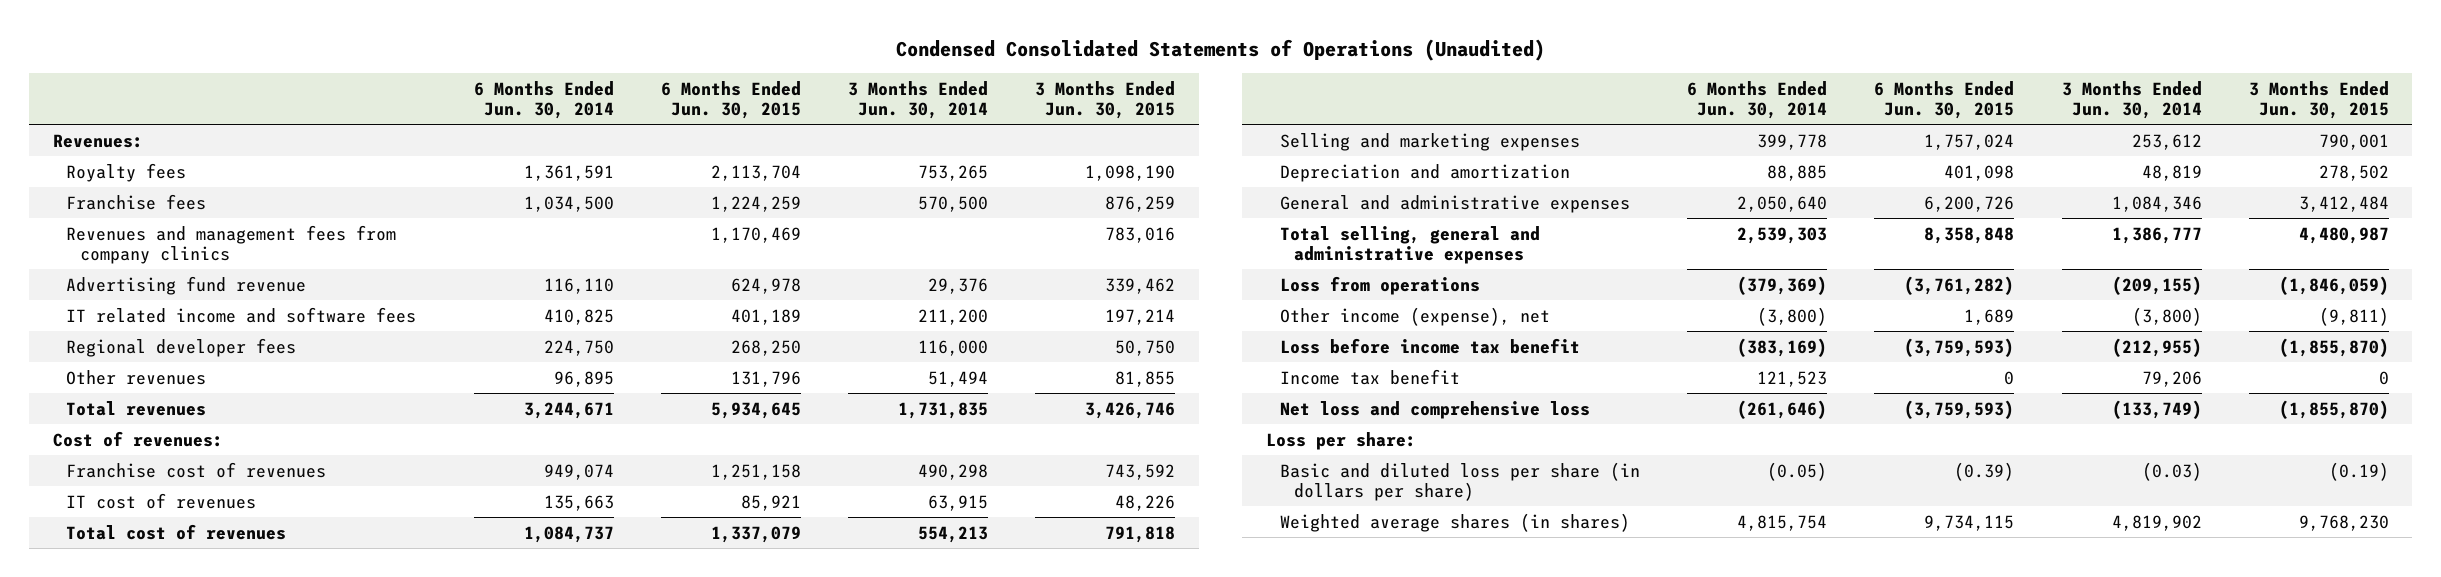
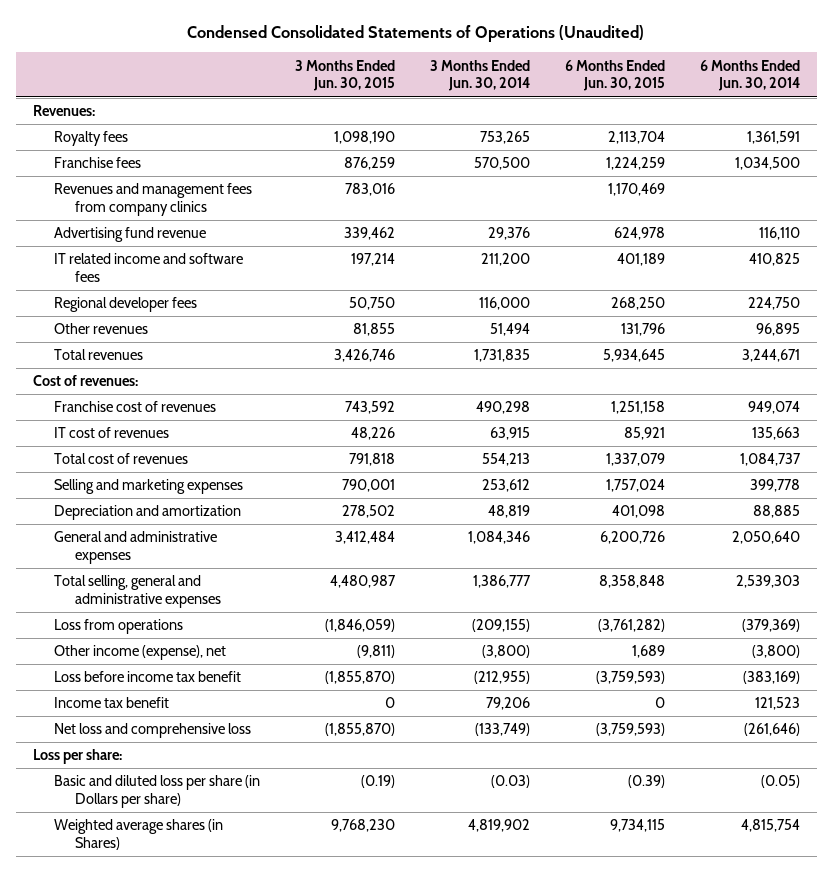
[1279,461,1640,501] Basic and diluted loss per share (in dollars per share) -> [54,775,261,808] Basic and diluted loss per share (in Dollars per share)
[1279,512,1630,532] Weighted average shares (in shares) -> [54,819,224,850] Weighted average shares (in Shares)

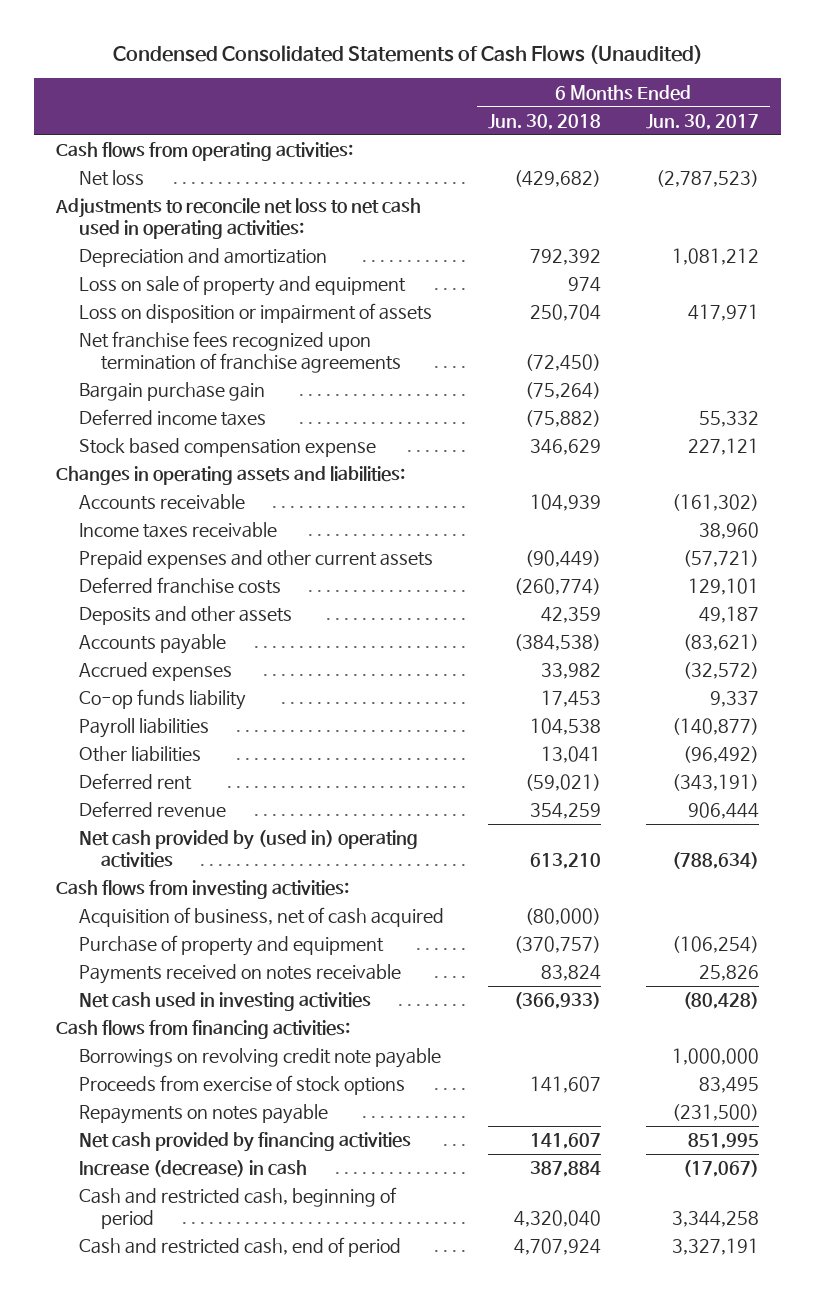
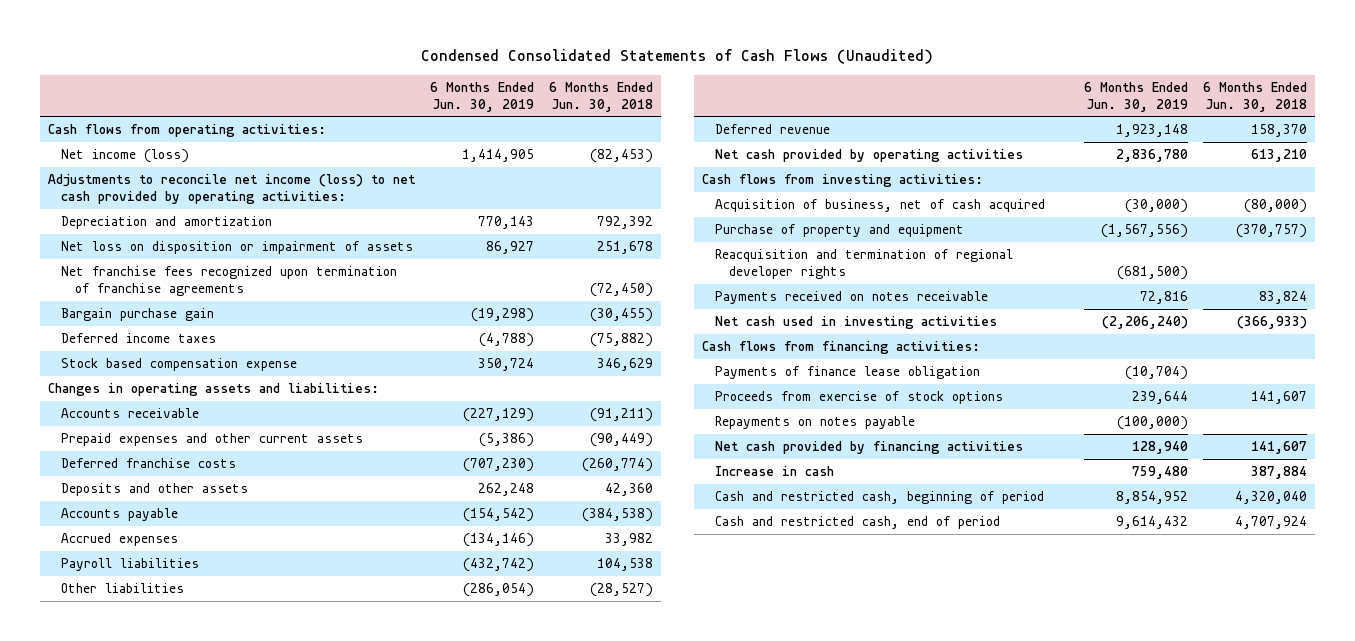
[645,114,759,131] Jun. 30, 2017 -> none
none -> [429,81,534,112] 6 Months Ended Jun. 30, 2019
[78,170,144,187] Net loss -> [61,149,190,164] Net income (loss)
[514,170,602,188] (429,682) -> [589,149,653,164] (82,453)
[55,198,422,239] Adjustments to reconcile net loss to net cash used in operating activities: -> [47,174,416,204] Adjustments to reconcile net income (loss) to net cash provided by operating activities:
[78,303,432,324] Loss on disposition or impairment of assets -> none
[78,275,406,297] Loss on sale of property and equipment -> [61,241,414,255] Net loss on disposition or impairment of assets
[568,277,602,293] 974 -> [596,241,653,255] 251,678
[525,382,602,400] (75,264) -> [589,308,653,323] (30,455)
[78,522,277,539] Income taxes receivable -> none
[530,494,602,512] 104,939 -> [589,408,653,423] (91,211)
[541,607,602,624] 42,359 -> [604,483,653,497] 42,360
[78,689,246,711] Co-op funds liability -> none
[78,773,192,791] Deferred rent -> none
[541,746,602,764] 13,041 -> [589,583,653,598] (28,527)
[530,803,602,820] 354,259 -> [1250,124,1307,138] 158,370
[78,830,418,868] Net cash provided by (used in) operating activities -> [715,149,1024,163] Net cash provided by operating activities
none -> [715,249,1014,279] Reacquisition and termination of regional developer rights
[78,1048,441,1069] Borrowings on revolving credit note payable -> none
none -> [715,366,981,380] Payments of finance lease obligation
[78,1160,307,1178] Increase (decrease) in cash -> [715,466,835,477] Increase in cash

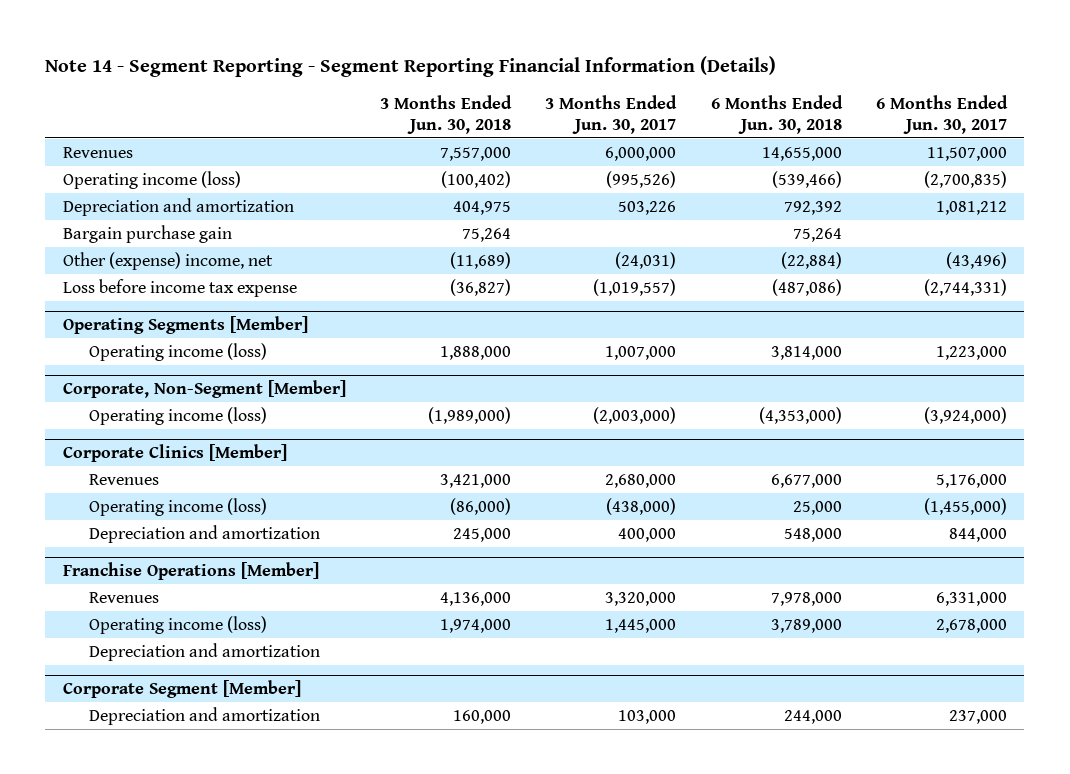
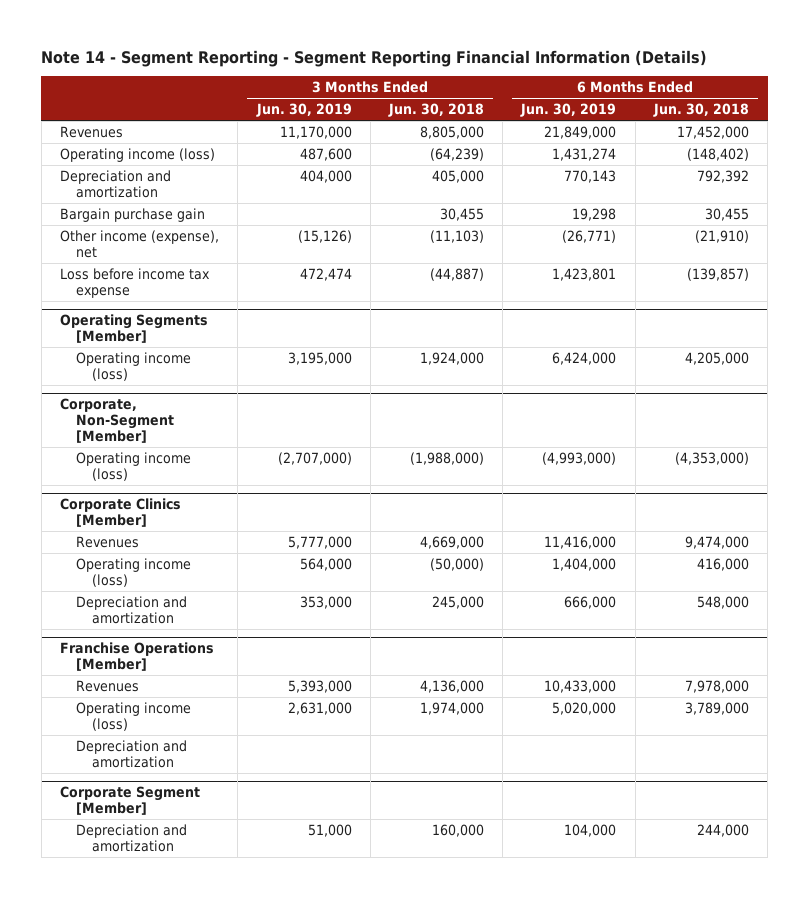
[545,94,678,134] 3 Months Ended Jun. 30, 2017 -> none
[876,94,1009,134] 6 Months Ended Jun. 30, 2017 -> none
none -> [255,103,352,118] Jun. 30, 2019
none -> [520,103,617,118] Jun. 30, 2019
[439,146,511,161] 7,557,000 -> [420,125,485,139] 8,805,000
[761,146,842,161] 14,655,000 -> [676,125,749,139] 17,452,000
[440,170,511,188] (100,402) -> [430,147,485,161] (64,239)
[771,170,842,188] (539,466) -> [686,147,749,161] (148,402)
[452,200,511,215] 404,975 -> [432,169,485,183] 405,000
[461,227,511,242] 75,264 -> [440,207,485,221] 30,455
[792,227,842,242] 75,264 -> [704,207,749,221] 30,455
[62,251,273,270] Other (expense) income, net -> [60,229,220,258] Other income (expense), net
[449,251,511,269] (11,689) -> [430,229,485,243] (11,103)
[780,251,842,269] (22,884) -> [694,229,749,243] (21,910)
[449,278,511,296] (36,827) -> [430,267,485,281] (44,887)
[771,278,842,296] (487,086) -> [686,267,749,281] (139,857)
[439,345,511,360] 1,888,000 -> [420,351,485,365] 1,924,000
[770,345,842,360] 3,814,000 -> [684,351,749,365] 4,205,000
[427,406,511,424] (1,989,000) -> [410,451,485,465] (1,988,000)
[439,473,511,488] 3,421,000 -> [420,535,485,549] 4,669,000
[770,473,842,488] 6,677,000 -> [684,535,749,549] 9,474,000
[449,497,511,515] (86,000) -> [430,557,485,571] (50,000)
[792,500,842,515] 25,000 -> [696,557,749,571] 416,000

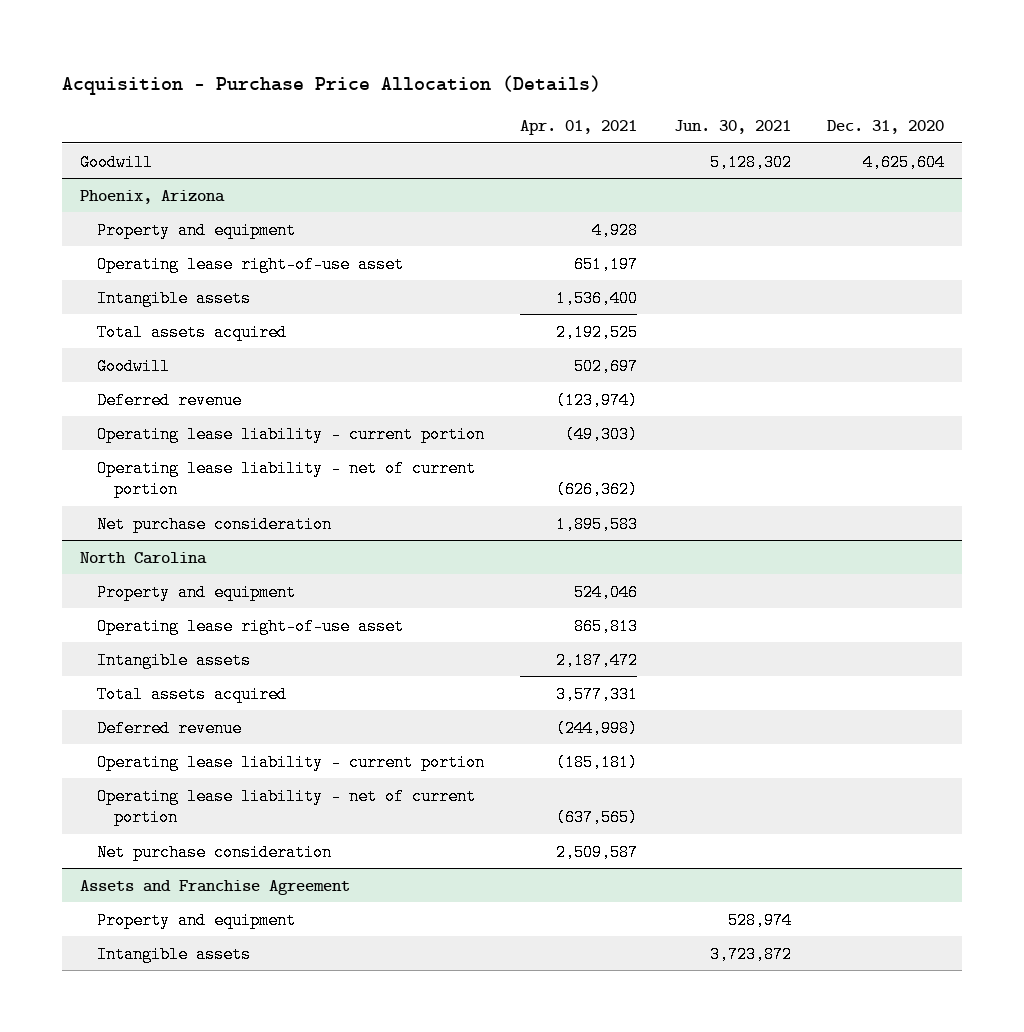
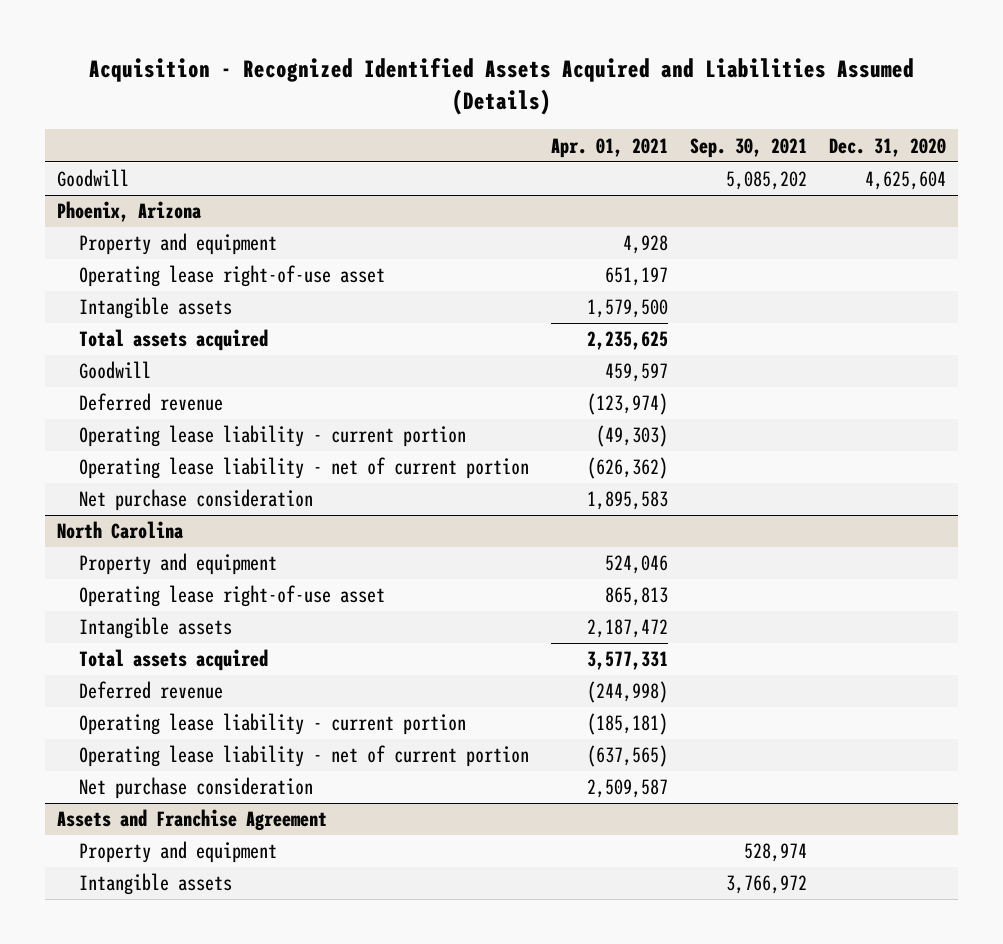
[62,75,602,96] Acquisition - Purchase Price Allocation (Details) -> [88,58,914,115] Acquisition - Recognized Identified Assets Acquired and Liabilities Assumed (Details)
[673,119,791,134] Jun. 30, 2021 -> none
none -> [690,137,808,158] Sep. 30, 2021
[556,289,639,307] 1,536,400 -> [587,299,669,319] 1,579,500
[556,323,639,341] 2,192,525 -> [587,331,669,351] 2,235,625
[574,357,639,375] 502,697 -> [605,363,669,383] 459,597

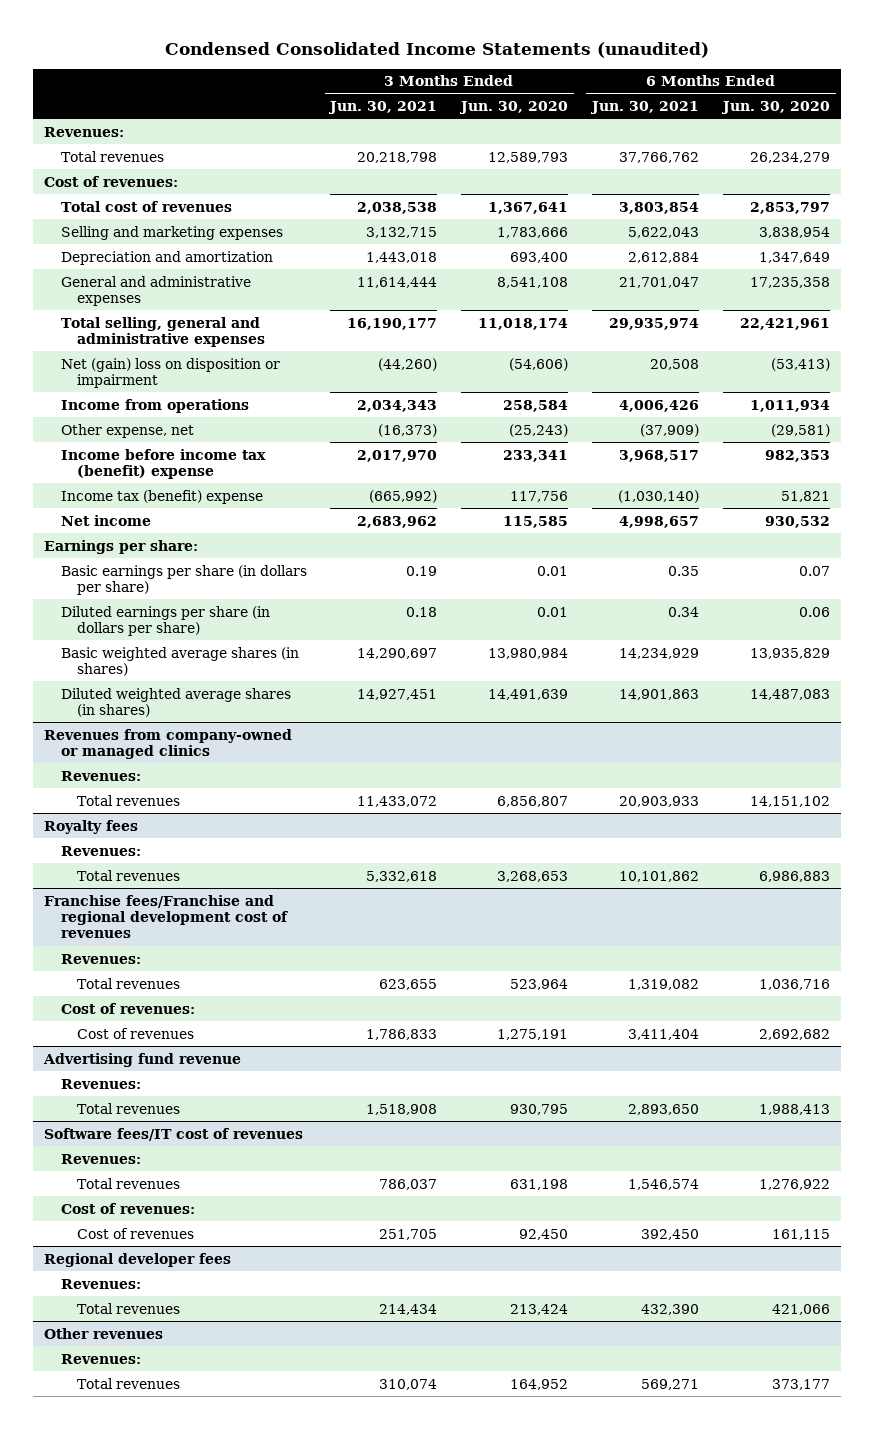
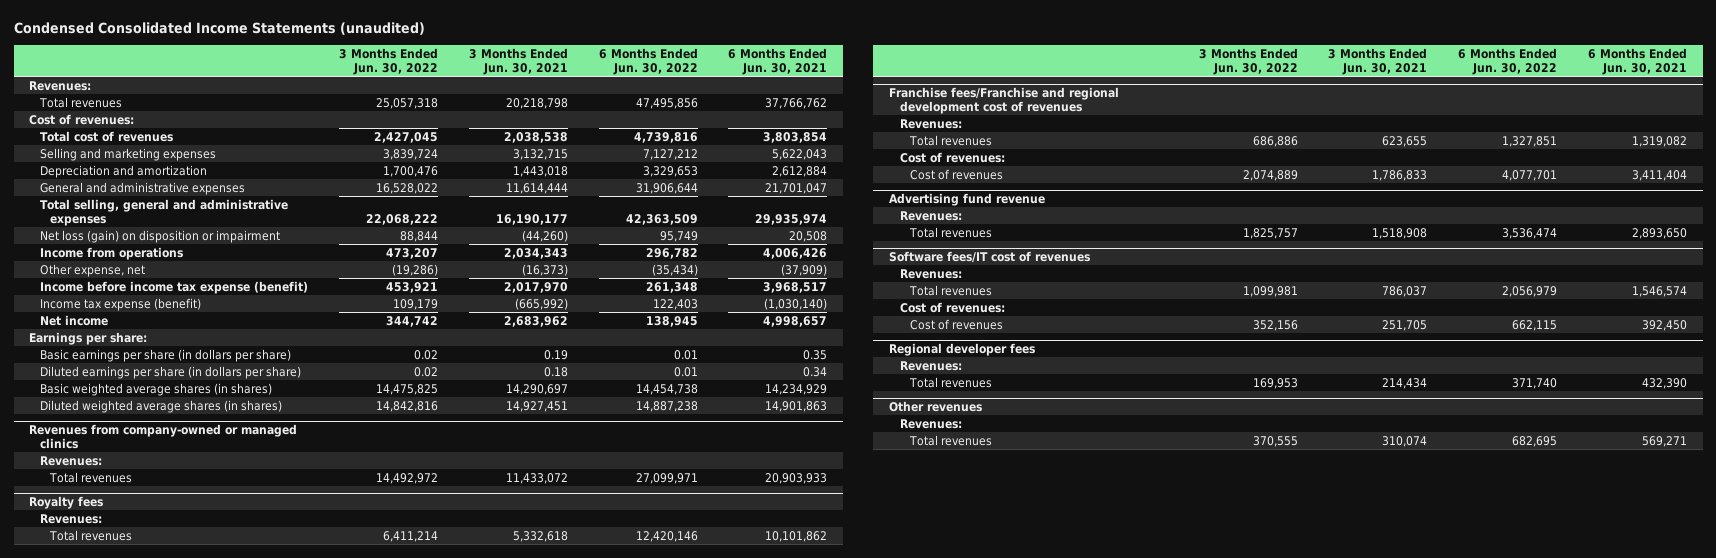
[459,101,569,115] Jun. 30, 2020 -> none
[720,101,830,115] Jun. 30, 2020 -> none
none -> [338,47,438,76] 3 Months Ended Jun. 30, 2022
none -> [598,47,698,76] 6 Months Ended Jun. 30, 2022
[60,357,280,388] Net (gain) loss on disposition or impairment -> [39,230,280,244] Net loss (gain) on disposition or impairment
[60,448,266,479] Income before income tax (benefit) expense -> [39,281,308,295] Income before income tax expense (benefit)
[60,489,263,504] Income tax (benefit) expense -> [39,298,201,312] Income tax expense (benefit)

